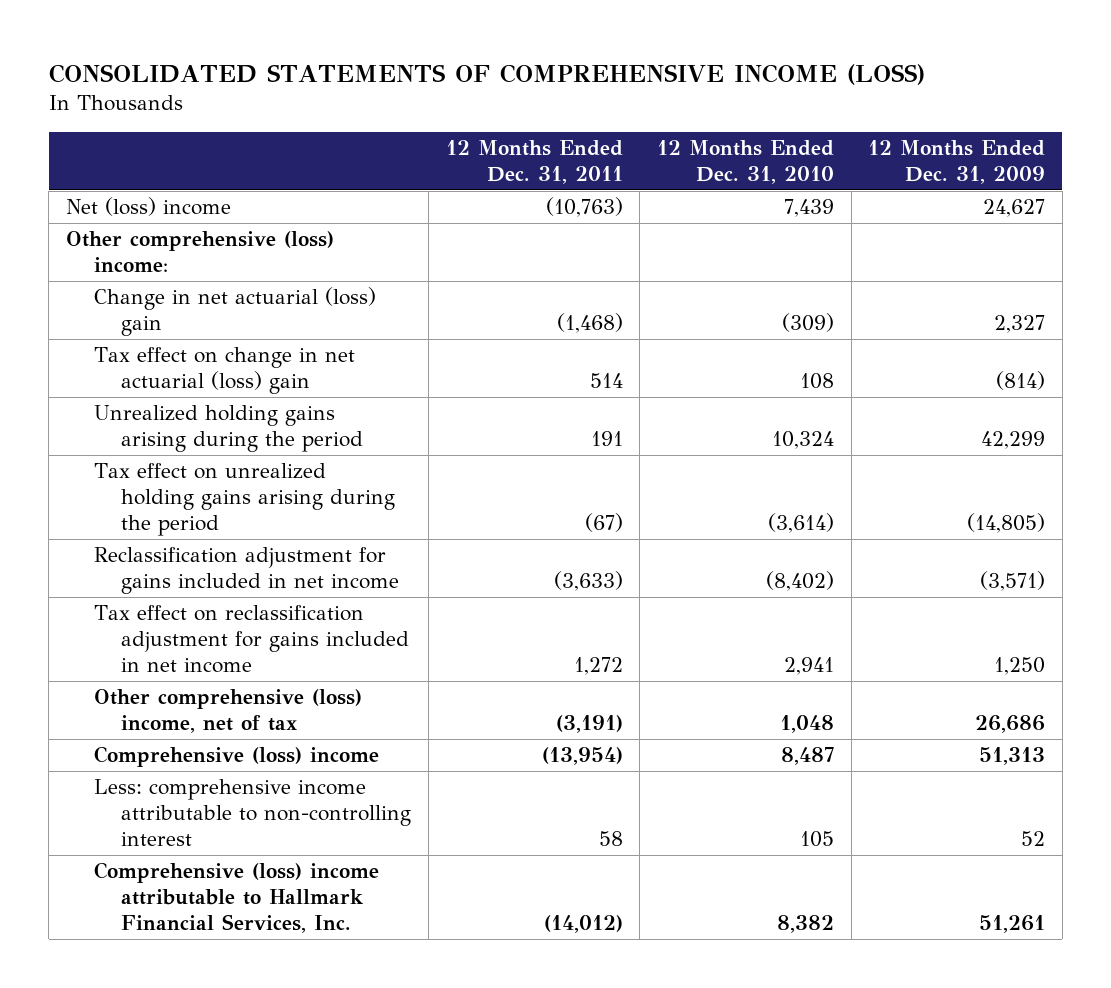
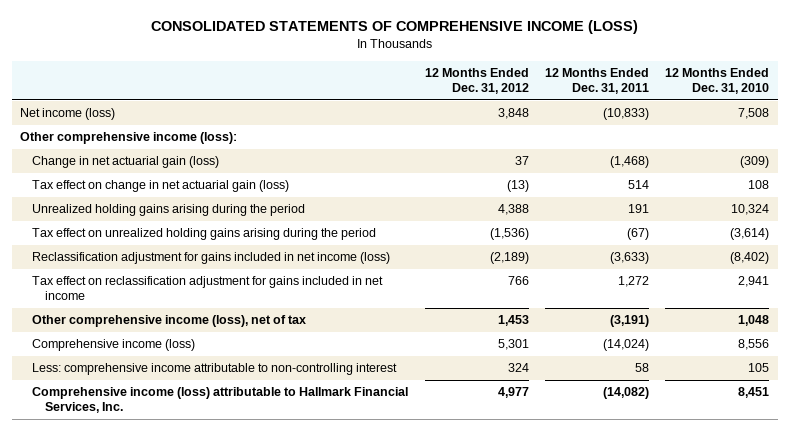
[868,140,1046,184] 12 Months Ended Dec. 31, 2009 -> none
none -> [424,68,529,95] 12 Months Ended Dec. 31, 2012
[66,197,232,217] Net (loss) income -> [19,108,115,121] Net income (loss)
[545,197,623,218] (10,763) -> [603,108,650,121] (10,833)
[783,199,834,218] 7,439 -> [738,108,770,120] 7,508
[66,231,335,273] Other comprehensive (loss) income: -> [19,132,237,145] Other comprehensive income (loss):
[93,287,376,337] Change in net actuarial (loss) gain -> [32,156,220,169] Change in net actuarial gain (loss)
[93,347,355,395] Tax effect on change in net actuarial (loss) gain -> [32,180,290,193] Tax effect on change in net actuarial gain (loss)
[93,547,400,595] Reclassification adjustment for gains included in net income -> [32,252,391,265] Reclassification adjustment for gains included in net income (loss)
[93,689,362,734] Other comprehensive (loss) income, net of tax -> [32,315,307,328] Other comprehensive income (loss), net of tax
[93,746,379,768] Comprehensive (loss) income -> [32,339,196,352] Comprehensive income (loss)
[541,747,623,766] (13,954) -> [603,339,650,352] (14,024)
[780,747,834,766] 8,487 -> [738,339,770,351] 8,556
[93,862,379,933] Comprehensive (loss) income attributable to Hallmark Financial Services, Inc. -> [32,387,409,414] Comprehensive income (loss) attributable to Hallmark Financial Services, Inc.
[543,914,623,933] (14,012) -> [603,387,650,400] (14,082)
[776,914,834,933] 8,382 -> [738,387,770,399] 8,451

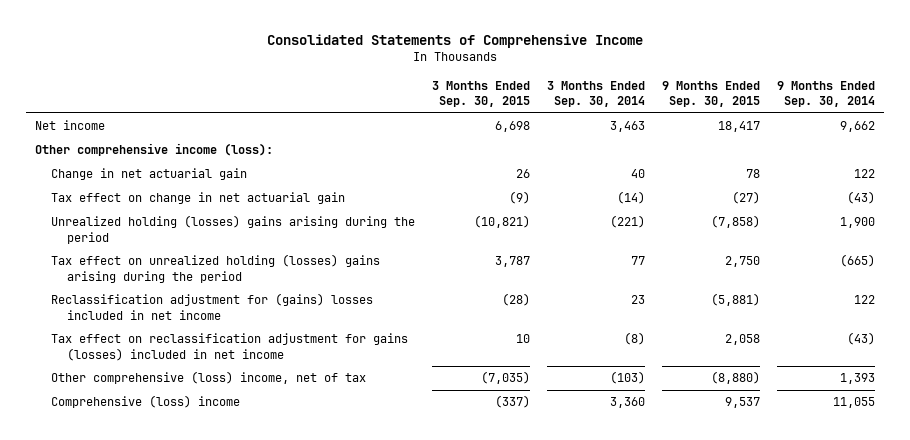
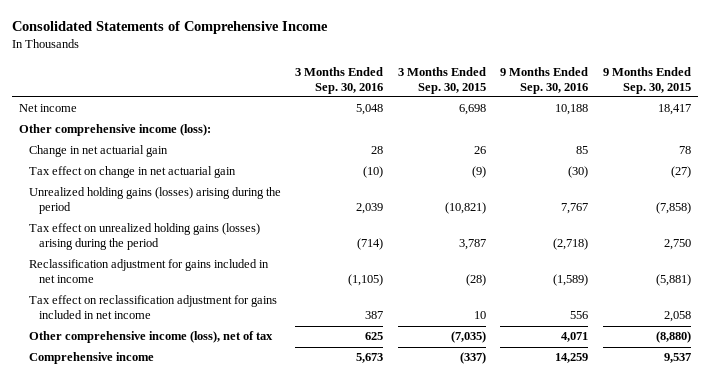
[547,80,646,108] 3 Months Ended Sep. 30, 2014 -> none
[777,80,876,108] 9 Months Ended Sep. 30, 2014 -> none
none -> [295,66,384,94] 3 Months Ended Sep. 30, 2016
none -> [500,66,589,94] 9 Months Ended Sep. 30, 2016
[50,215,415,244] Unrealized holding (losses) gains arising during the period -> [29,187,282,215] Unrealized holding gains (losses) arising during the period
[50,254,380,283] Tax effect on unrealized holding (losses) gains arising during the period -> [29,223,261,251] Tax effect on unrealized holding gains (losses) arising during the period
[50,293,373,320] Reclassification adjustment for (gains) losses included in net income -> [29,259,270,284] Reclassification adjustment for gains included in net income
[50,333,408,361] Tax effect on reclassification adjustment for gains (losses) included in net income -> [29,295,278,320] Tax effect on reclassification adjustment for gains included in net income
[50,371,366,385] Other comprehensive (loss) income, net of tax -> [29,331,274,344] Other comprehensive income (loss), net of tax
[50,395,240,409] Comprehensive (loss) income -> [29,352,155,365] Comprehensive income

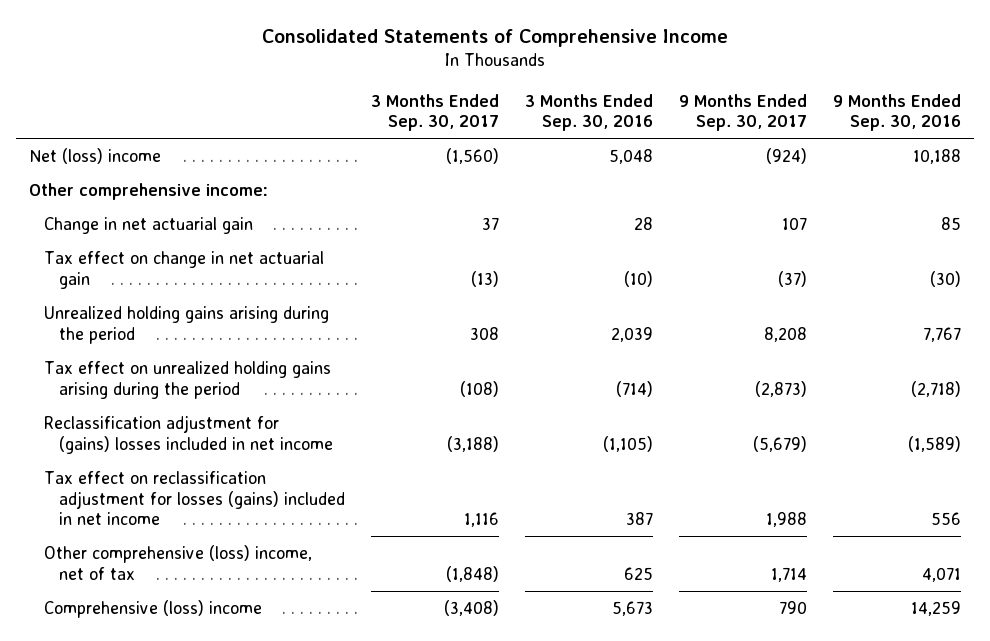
[397,66,486,94] 3 Months Ended Sep. 30, 2015 -> none
[602,66,691,94] 9 Months Ended Sep. 30, 2015 -> none
none -> [371,93,500,132] 3 Months Ended Sep. 30, 2017
none -> [678,93,807,132] 9 Months Ended Sep. 30, 2017
[18,104,77,113] Net income -> [28,147,161,164] Net (loss) income
[18,124,211,137] Other comprehensive income (loss): -> [28,182,268,200] Other comprehensive income:
[29,187,282,215] Unrealized holding gains (losses) arising during the period -> [44,305,330,344] Unrealized holding gains arising during the period
[29,223,261,251] Tax effect on unrealized holding gains (losses) arising during the period -> [44,360,332,399] Tax effect on unrealized holding gains arising during the period
[29,259,270,284] Reclassification adjustment for gains included in net income -> [44,414,334,454] Reclassification adjustment for (gains) losses included in net income
[29,295,278,320] Tax effect on reclassification adjustment for gains included in net income -> [44,470,346,526] Tax effect on reclassification adjustment for losses (gains) included in net income
[29,331,274,344] Other comprehensive income (loss), net of tax -> [44,544,313,580] Other comprehensive (loss) income, net of tax
[29,352,155,365] Comprehensive income -> [44,599,263,618] Comprehensive (loss) income

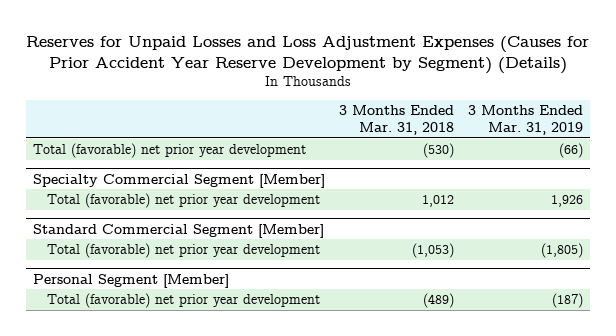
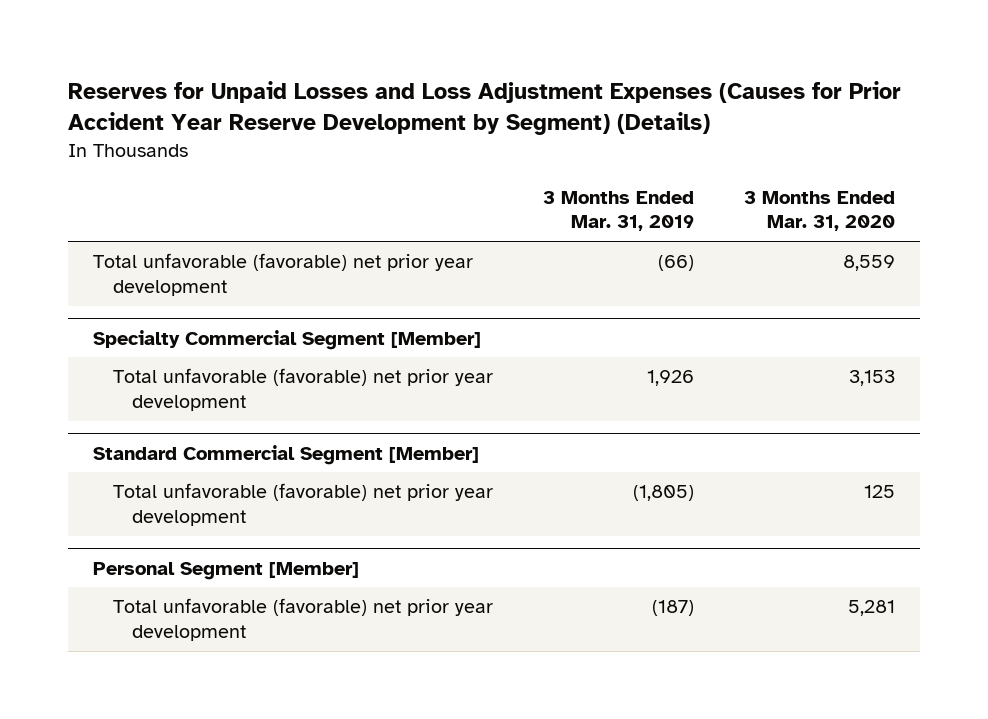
[339,104,455,135] 3 Months Ended Mar. 31, 2018 -> none
none -> [743,190,895,232] 3 Months Ended Mar. 31, 2020
[33,142,307,158] Total (favorable) net prior year development -> [93,253,474,297] Total unfavorable (favorable) net prior year development
[47,192,321,208] Total (favorable) net prior year development -> [112,368,493,412] Total unfavorable (favorable) net prior year development
[47,242,321,258] Total (favorable) net prior year development -> [112,483,493,527] Total unfavorable (favorable) net prior year development
[47,292,321,308] Total (favorable) net prior year development -> [112,598,493,642] Total unfavorable (favorable) net prior year development

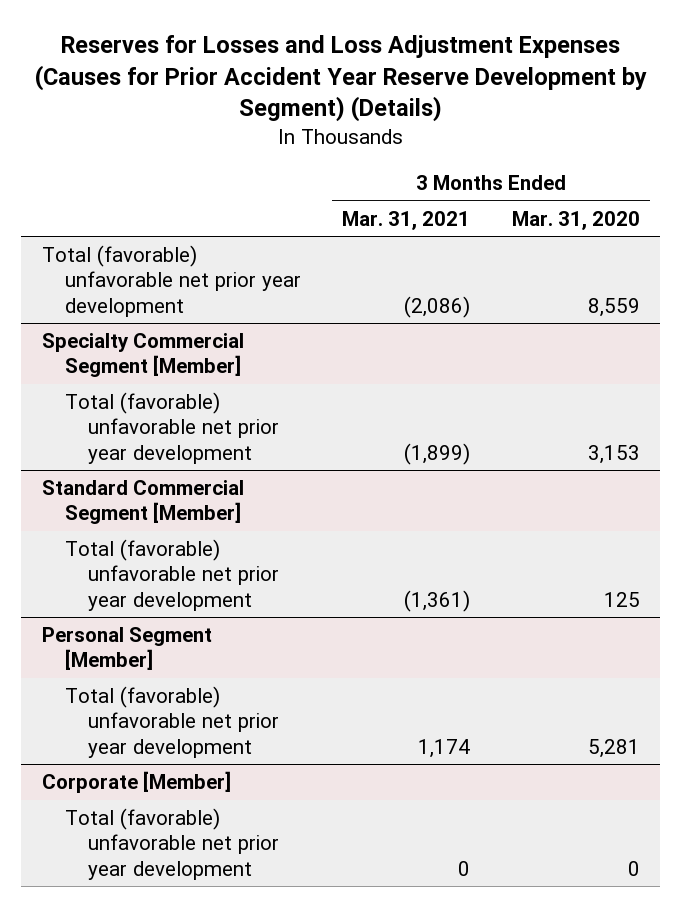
[68,81,902,136] Reserves for Unpaid Losses and Loss Adjustment Expenses (Causes for Prior Accident Year Reserve Development by Segment) (Details) -> [34,35,647,123] Reserves for Losses and Loss Adjustment Expenses (Causes for Prior Accident Year Reserve Development by Segment) (Details)
[542,190,694,232] 3 Months Ended Mar. 31, 2019 -> none
none -> [342,210,471,230] Mar. 31, 2021
[93,253,474,297] Total unfavorable (favorable) net prior year development -> [41,245,301,317] Total (favorable) unfavorable net prior year development
[112,368,493,412] Total unfavorable (favorable) net prior year development -> [64,392,279,464] Total (favorable) unfavorable net prior year development
[112,483,493,527] Total unfavorable (favorable) net prior year development -> [64,539,279,611] Total (favorable) unfavorable net prior year development
[112,598,493,642] Total unfavorable (favorable) net prior year development -> [64,686,279,758] Total (favorable) unfavorable net prior year development
none -> [41,771,231,794] Corporate [Member]
none -> [64,808,279,880] Total (favorable) unfavorable net prior year development

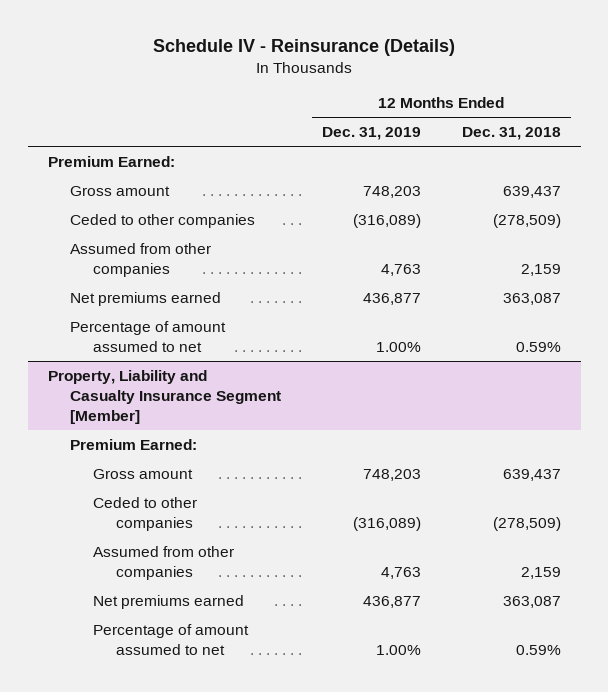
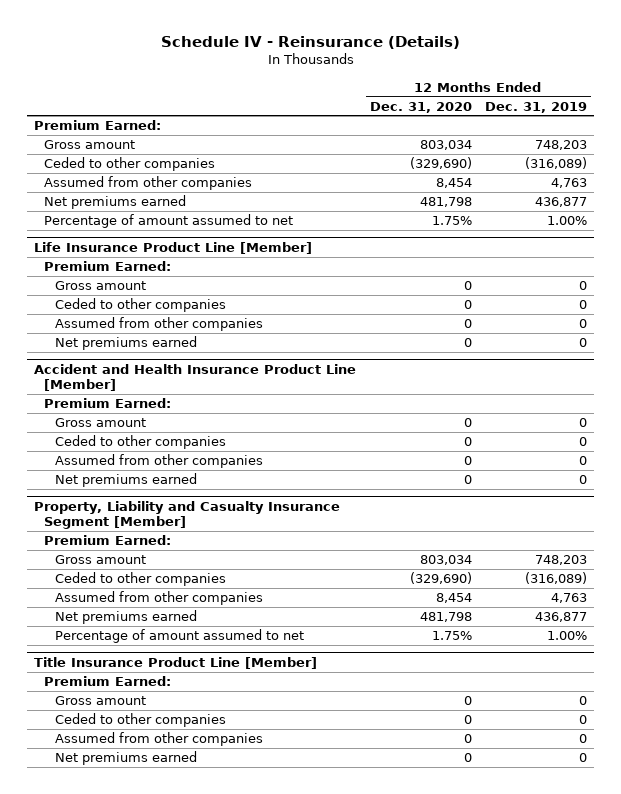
[461,127,561,141] Dec. 31, 2018 -> none
none -> [369,101,472,113] Dec. 31, 2020
none -> [33,241,312,254] Life Insurance Product Line [Member]
none -> [44,261,172,272] Premium Earned:
none -> [54,281,146,291] Gross amount
none -> [54,298,226,313] Ceded to other companies
none -> [54,317,263,332] Assumed from other companies
none -> [54,336,197,351] Net premiums earned
none -> [33,363,356,392] Accident and Health Insurance Product Line [Member]
none -> [44,398,172,409] Premium Earned:
none -> [54,418,146,428] Gross amount
none -> [54,435,226,450] Ceded to other companies
none -> [54,454,263,469] Assumed from other companies
none -> [54,473,197,488] Net premiums earned
none -> [33,656,317,669] Title Insurance Product Line [Member]
none -> [44,676,172,687] Premium Earned:
none -> [54,696,146,706] Gross amount
none -> [54,713,226,728] Ceded to other companies
none -> [54,732,263,747] Assumed from other companies
none -> [54,751,197,766] Net premiums earned

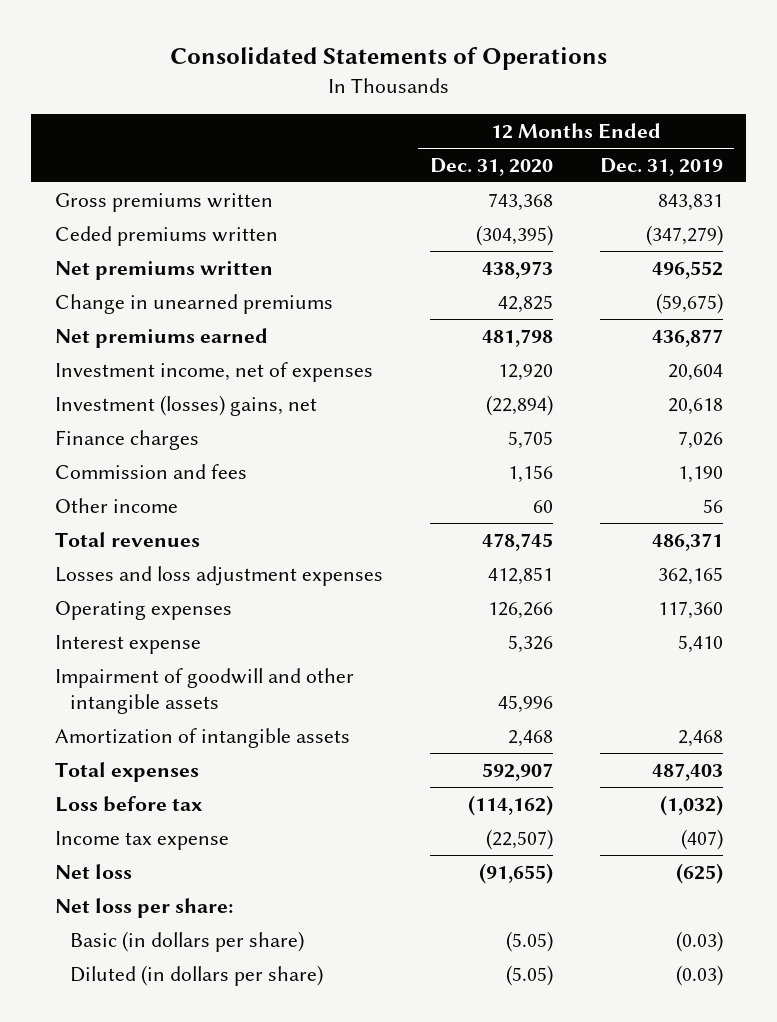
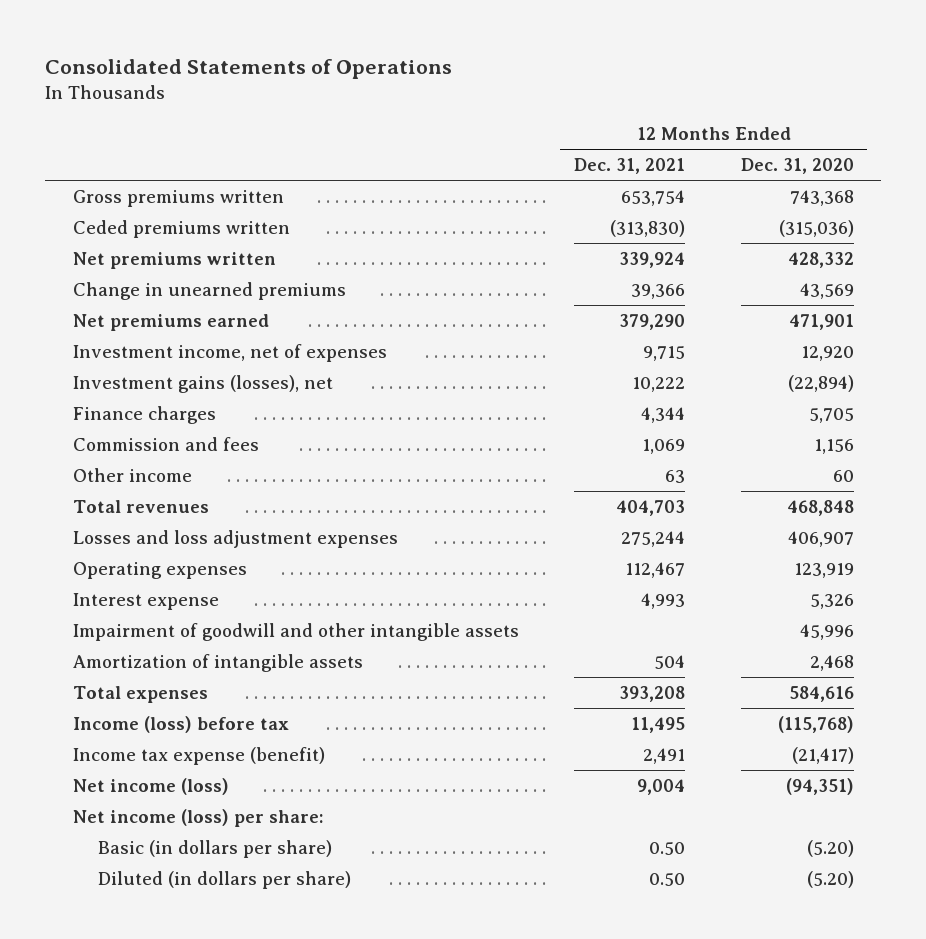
[599,157,723,176] Dec. 31, 2019 -> none
none -> [574,158,686,175] Dec. 31, 2021
[475,224,553,246] (304,395) -> [778,220,854,238] (315,036)
[481,260,553,279] 438,973 -> [787,252,854,269] 428,332
[497,294,553,313] 42,825 -> [799,283,854,300] 43,569
[481,328,553,347] 481,798 -> [788,314,854,331] 471,901
[54,394,317,416] Investment (losses) gains, net -> [72,375,333,394] Investment gains (losses), net
[481,532,553,551] 478,745 -> [786,500,854,517] 468,848
[487,566,553,585] 412,851 -> [787,531,854,548] 406,907
[487,601,553,619] 126,266 -> [793,563,854,579] 123,919
[481,762,553,781] 592,907 -> [788,686,854,703] 584,616
[54,795,203,812] Loss before tax -> [72,716,289,734] Income (loss) before tax
[467,794,553,816] (114,162) -> [777,716,854,734] (115,768)
[54,830,229,850] Income tax expense -> [72,747,325,766] Income tax expense (benefit)
[485,828,553,850] (22,507) -> [791,747,854,765] (21,417)
[54,863,132,879] Net loss -> [72,778,229,796] Net income (loss)
[478,862,553,884] (91,655) -> [785,778,854,796] (94,351)
[54,897,233,918] Net loss per share: -> [72,809,324,828] Net income (loss) per share:
[505,930,553,952] (5.05) -> [806,840,854,858] (5.20)
[505,964,553,986] (5.05) -> [806,871,854,889] (5.20)

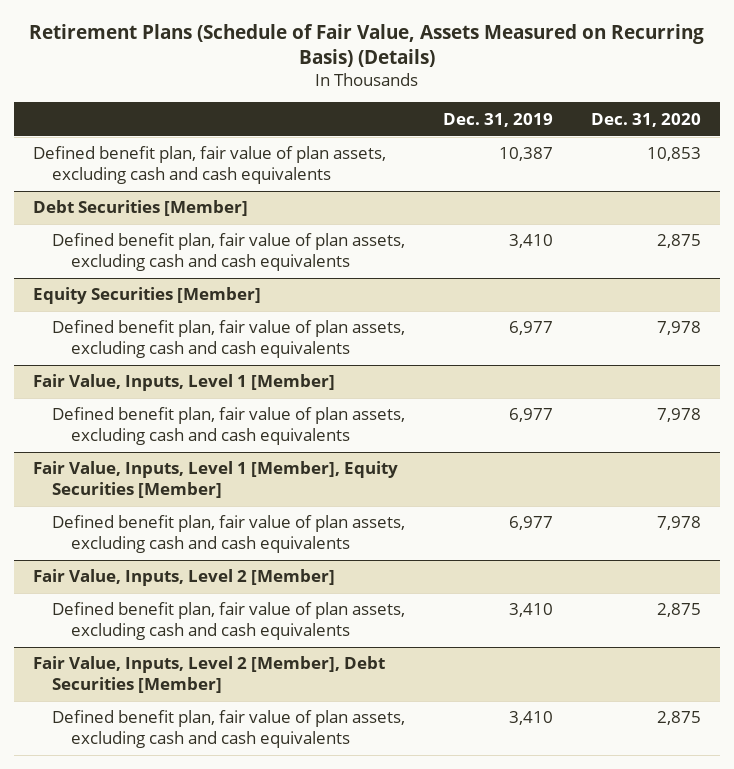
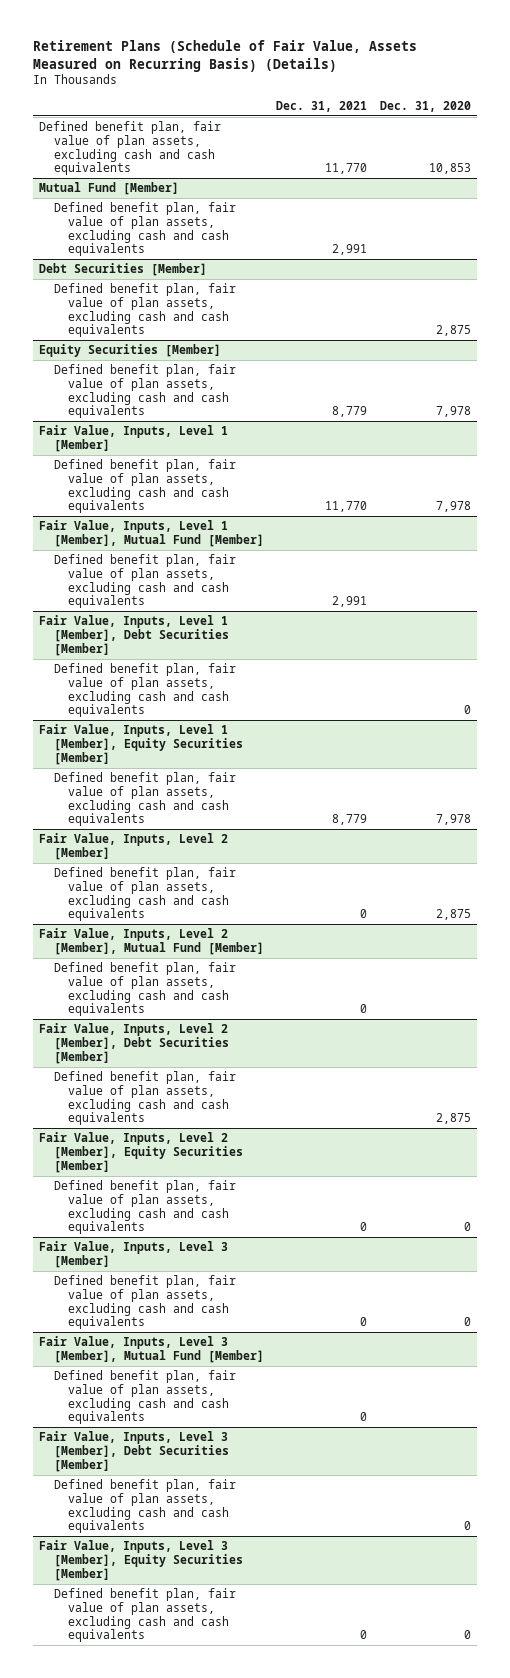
[442,112,553,127] Dec. 31, 2019 -> none
none -> [276,100,368,112] Dec. 31, 2021
none -> [39,182,180,196] Mutual Fund [Member]
none -> [53,202,236,257] Defined benefit plan, fair value of plan assets, excluding cash and cash equivalents
none -> [39,520,264,547] Fair Value, Inputs, Level 1 [Member], Mutual Fund [Member]
none -> [53,554,236,609] Defined benefit plan, fair value of plan assets, excluding cash and cash equivalents
none -> [39,615,229,656] Fair Value, Inputs, Level 1 [Member], Debt Securities [Member]
none -> [53,663,236,718] Defined benefit plan, fair value of plan assets, excluding cash and cash equivalents
none -> [39,928,264,955] Fair Value, Inputs, Level 2 [Member], Mutual Fund [Member]
none -> [53,962,236,1017] Defined benefit plan, fair value of plan assets, excluding cash and cash equivalents
none -> [39,1132,243,1173] Fair Value, Inputs, Level 2 [Member], Equity Securities [Member]
none -> [53,1180,236,1235] Defined benefit plan, fair value of plan assets, excluding cash and cash equivalents
none -> [39,1241,229,1268] Fair Value, Inputs, Level 3 [Member]
none -> [53,1275,236,1330] Defined benefit plan, fair value of plan assets, excluding cash and cash equivalents
none -> [39,1336,264,1363] Fair Value, Inputs, Level 3 [Member], Mutual Fund [Member]
none -> [53,1370,236,1425] Defined benefit plan, fair value of plan assets, excluding cash and cash equivalents
none -> [39,1431,229,1472] Fair Value, Inputs, Level 3 [Member], Debt Securities [Member]
none -> [53,1479,236,1534] Defined benefit plan, fair value of plan assets, excluding cash and cash equivalents
none -> [39,1540,243,1581] Fair Value, Inputs, Level 3 [Member], Equity Securities [Member]
none -> [53,1588,236,1643] Defined benefit plan, fair value of plan assets, excluding cash and cash equivalents

